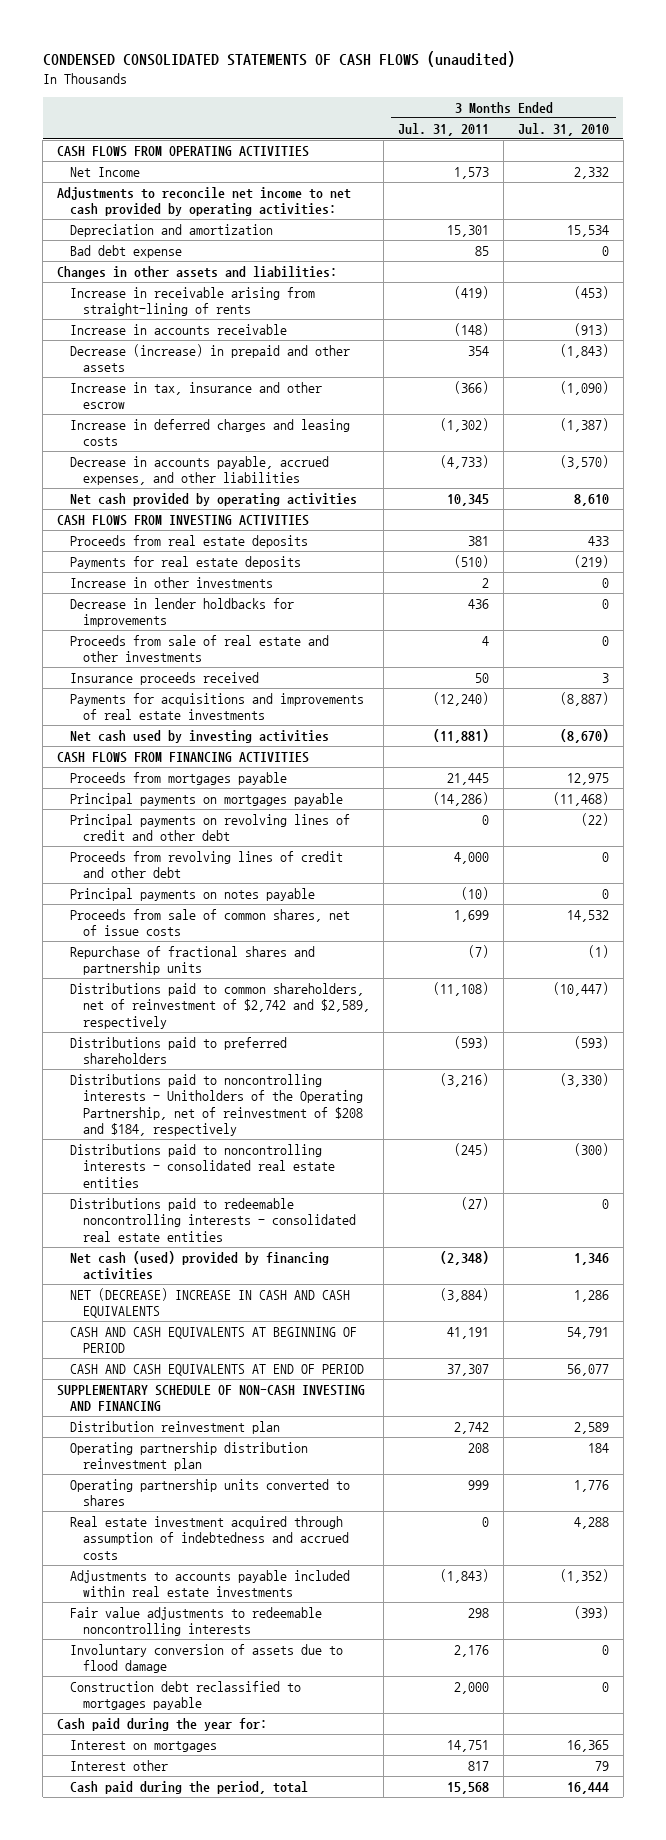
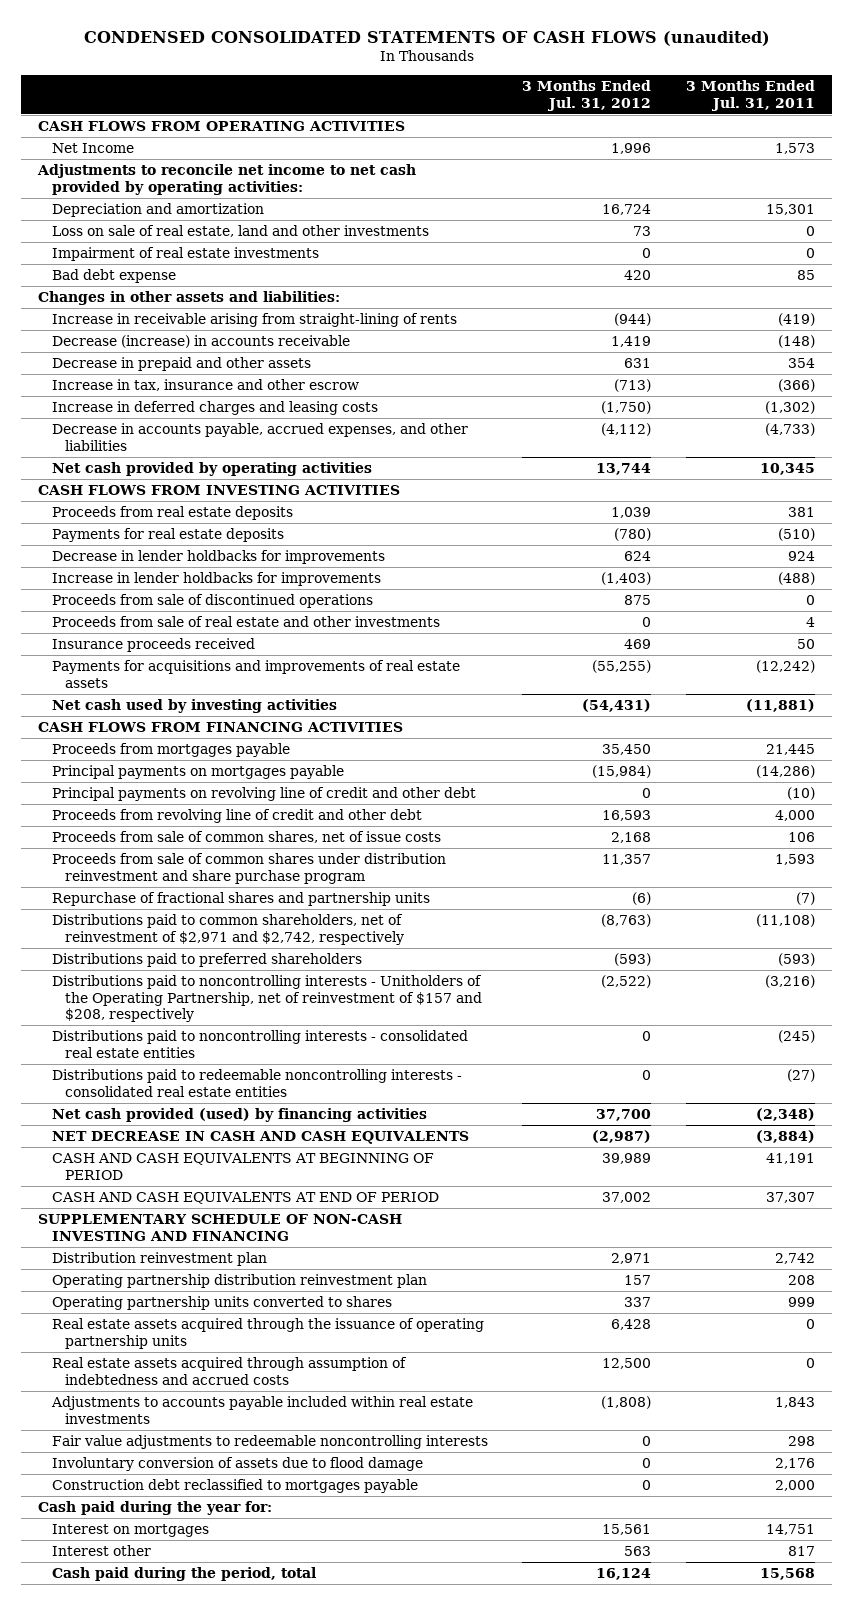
[517,122,609,136] Jul. 31, 2010 -> none
none -> [522,80,652,111] 3 Months Ended Jul. 31, 2012
none -> [51,225,429,238] Loss on sale of real estate, land and other investments
none -> [51,247,319,262] Impairment of real estate investments
[69,323,287,335] Increase in accounts receivable -> [51,335,350,349] Decrease (increase) in accounts receivable
[69,343,350,373] Decrease (increase) in prepaid and other assets -> [51,357,311,372] Decrease in prepaid and other assets
[69,576,273,588] Increase in other investments -> none
[468,598,490,609] 436 -> [787,551,815,562] 924
none -> [51,572,381,587] Increase in lender holdbacks for improvements
none -> [51,594,373,609] Proceeds from sale of discontinued operations
[69,692,364,721] Payments for acquisitions and improvements of real estate investments -> [51,660,460,688] Payments for acquisitions and improvements of real estate assets
[433,691,490,706] (12,240) -> [755,660,815,674] (12,242)
[69,887,315,901] Principal payments on notes payable -> none
[69,813,350,842] Principal payments on revolving lines of credit and other debt -> [51,787,476,802] Principal payments on revolving line of credit and other debt
[482,814,490,825] 0 -> [786,787,815,801] (10)
[69,850,343,879] Proceeds from revolving lines of credit and other debt -> [51,809,422,824] Proceeds from revolving line of credit and other debt
[454,909,490,922] 1,699 -> [787,832,815,843] 106
none -> [51,853,446,884] Proceeds from sale of common shares under distribution reinvestment and share purchase program
[69,982,370,1029] Distributions paid to common shareholders, net of reinvestment of $2,742 and $2,589, respectively -> [51,914,404,945] Distributions paid to common shareholders, net of reinvestment of $2,971 and $2,742, respectively
[69,1073,363,1137] Distributions paid to noncontrolling interests - Unitholders of the Operating Partnership, net of reinvestment of $208 and $184, respectively -> [51,975,482,1022] Distributions paid to noncontrolling interests - Unitholders of the Operating Partnership, net of reinvestment of $157 and $208, respectively
[69,1250,329,1281] Net cash (used) provided by financing activities -> [51,1108,427,1123] Net cash provided (used) by financing activities
[69,1287,350,1319] NET (DECREASE) INCREASE IN CASH AND CASH EQUIVALENTS -> [51,1131,469,1145] NET DECREASE IN CASH AND CASH EQUIVALENTS
none -> [51,1318,484,1349] Real estate assets acquired through the issuance of operating partnership units
[69,1515,349,1560] Real estate investment acquired through assumption of indebtedness and accrued costs -> [51,1357,407,1385] Real estate assets acquired through assumption of indebtedness and accrued costs
[440,1568,490,1583] (1,843) -> [774,1397,815,1409] 1,843

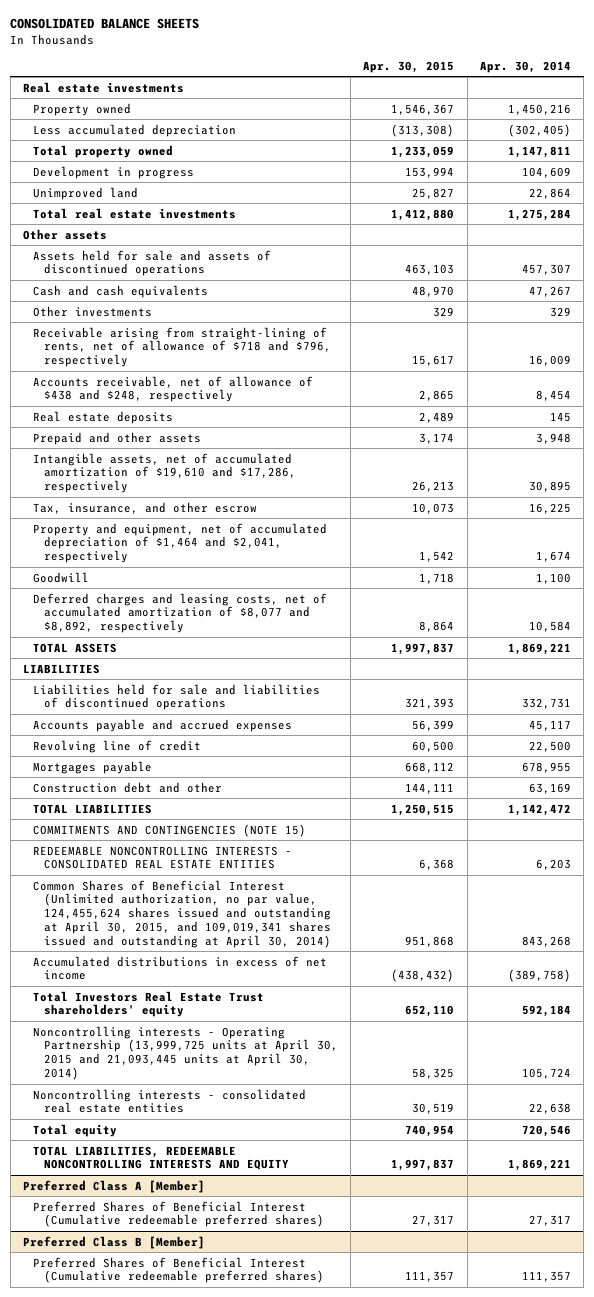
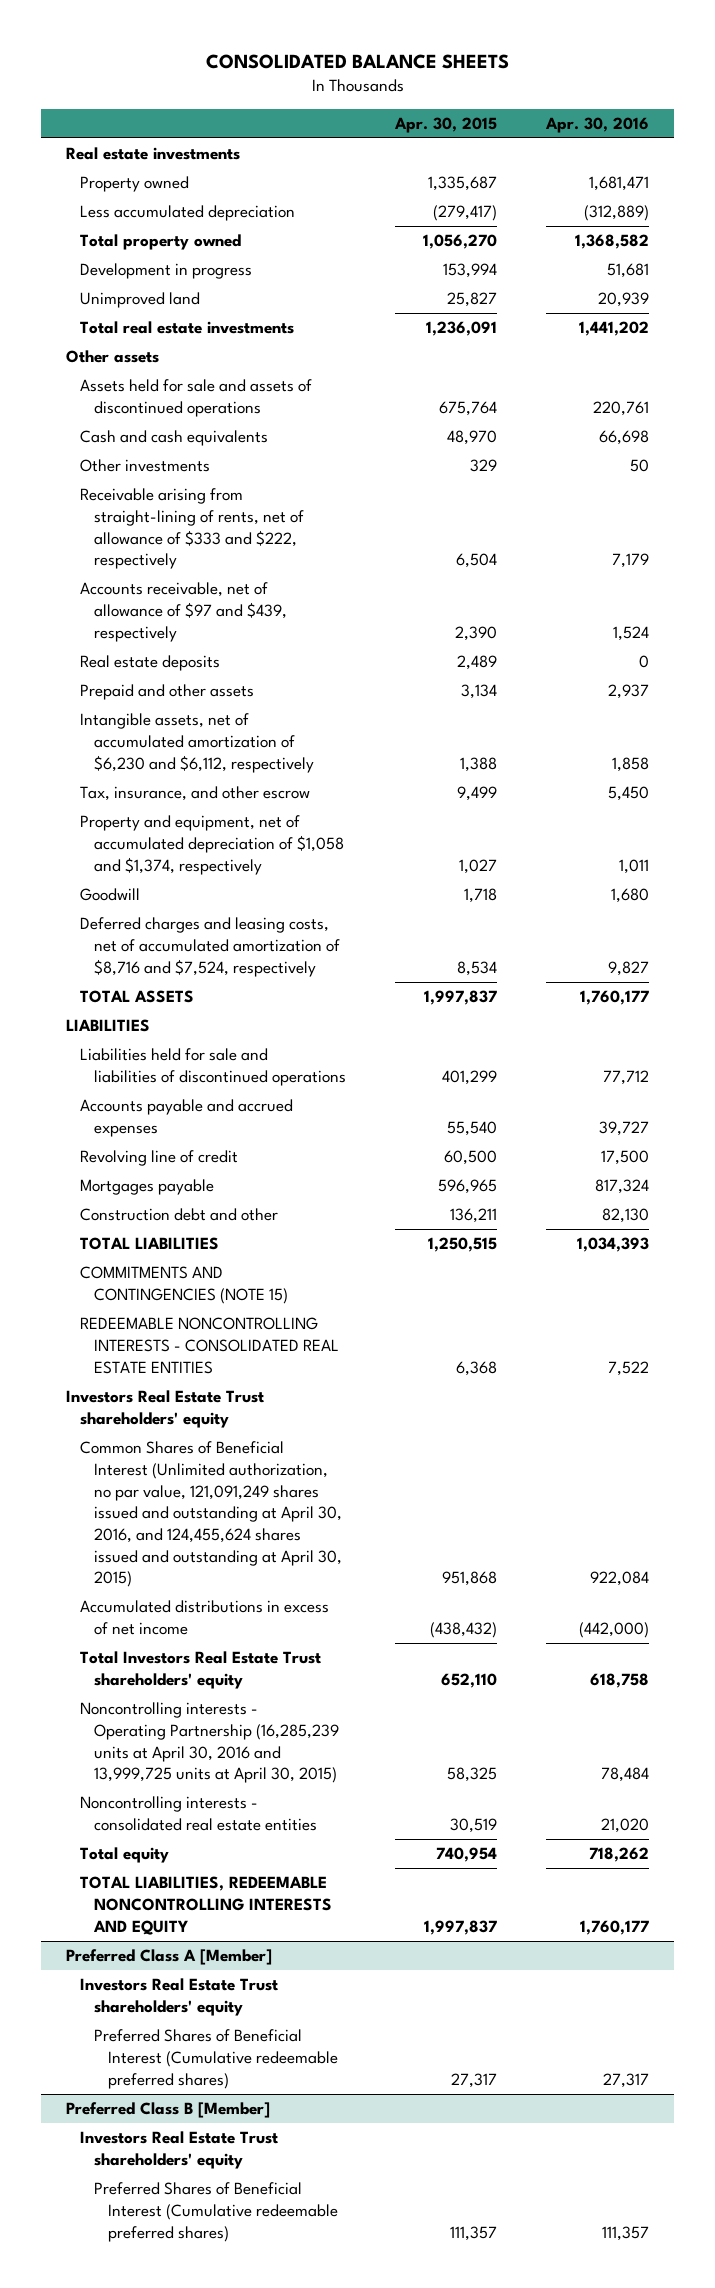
[480,60,572,73] Apr. 30, 2014 -> none
none -> [545,116,650,133] Apr. 30, 2016
[391,103,455,115] 1,546,367 -> [428,176,498,192] 1,335,687
[391,123,455,137] (313,308) -> [433,205,498,222] (279,417)
[391,145,455,158] 1,233,059 -> [423,234,498,250] 1,056,270
[391,208,455,221] 1,412,880 -> [426,321,498,337] 1,236,091
[405,264,455,276] 463,103 -> [439,400,498,416] 675,764
[33,326,331,368] Receivable arising from straight-lining of rents, net of allowance of $718 and $796, respectively -> [80,488,304,570] Receivable arising from straight-lining of rents, net of allowance of $333 and $222, respectively
[412,355,455,367] 15,617 -> [456,553,498,569] 6,504
[33,375,314,403] Accounts receivable, net of allowance of $438 and $248, respectively -> [80,582,287,642] Accounts receivable, net of allowance of $97 and $439, respectively
[419,390,455,402] 2,865 -> [455,625,498,641] 2,390
[419,432,455,444] 3,174 -> [461,684,498,700] 3,134
[33,452,296,494] Intangible assets, net of accumulated amortization of $19,610 and $17,286, respectively -> [80,713,314,773] Intangible assets, net of accumulated amortization of $6,230 and $6,112, respectively
[412,481,455,493] 26,213 -> [460,756,498,772] 1,388
[412,502,455,514] 10,073 -> [457,786,498,802] 9,499
[33,522,328,564] Property and equipment, net of accumulated depreciation of $1,464 and $2,041, respectively -> [80,815,344,875] Property and equipment, net of accumulated depreciation of $1,058 and $1,374, respectively
[419,551,455,563] 1,542 -> [459,858,498,874] 1,027
[33,592,328,634] Deferred charges and leasing costs, net of accumulated amortization of $8,077 and $8,892, respectively -> [80,917,340,977] Deferred charges and leasing costs, net of accumulated amortization of $8,716 and $7,524, respectively
[419,621,455,633] 8,864 -> [457,960,498,976] 8,534
[405,698,455,710] 321,393 -> [442,1069,498,1085] 401,299
[412,719,455,731] 56,399 -> [447,1120,498,1136] 55,540
[405,761,455,773] 668,112 -> [438,1179,498,1195] 596,965
[405,782,455,794] 144,111 -> [450,1208,498,1224] 136,211
none -> [66,1390,265,1428] Investors Real Estate Trust shareholders' equity
[33,879,331,948] Common Shares of Beneficial Interest (Unlimited authorization, no par value, 124,455,624 shares issued and outstanding at April 30, 2015, and 109,019,341 shares issued and outstanding at April 30, 2014) -> [80,1441,342,1588] Common Shares of Beneficial Interest (Unlimited authorization, no par value, 121,091,249 shares issued and outstanding at April 30, 2016, and 124,455,624 shares issued and outstanding at April 30, 2015)
[33,1025,338,1081] Noncontrolling interests - Operating Partnership (13,999,725 units at April 30, 2015 and 21,093,445 units at April 30, 2014) -> [80,1702,339,1784] Noncontrolling interests - Operating Partnership (16,285,239 units at April 30, 2016 and 13,999,725 units at April 30, 2015)
none -> [80,1978,279,2016] Investors Real Estate Trust shareholders' equity
none -> [80,2131,279,2169] Investors Real Estate Trust shareholders' equity

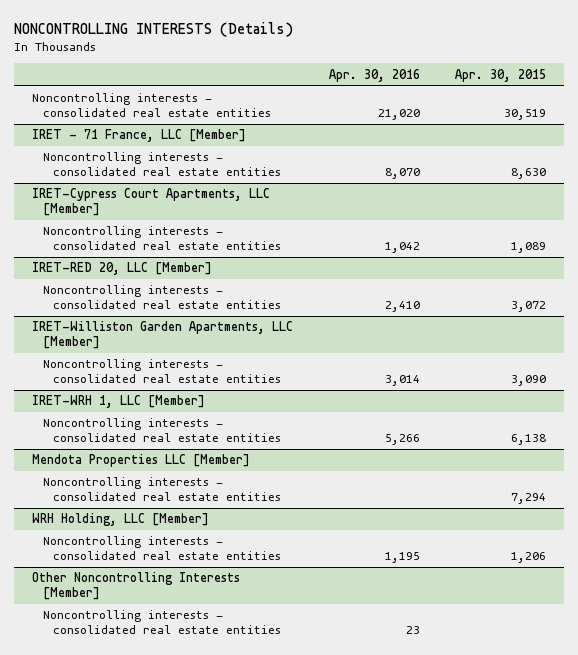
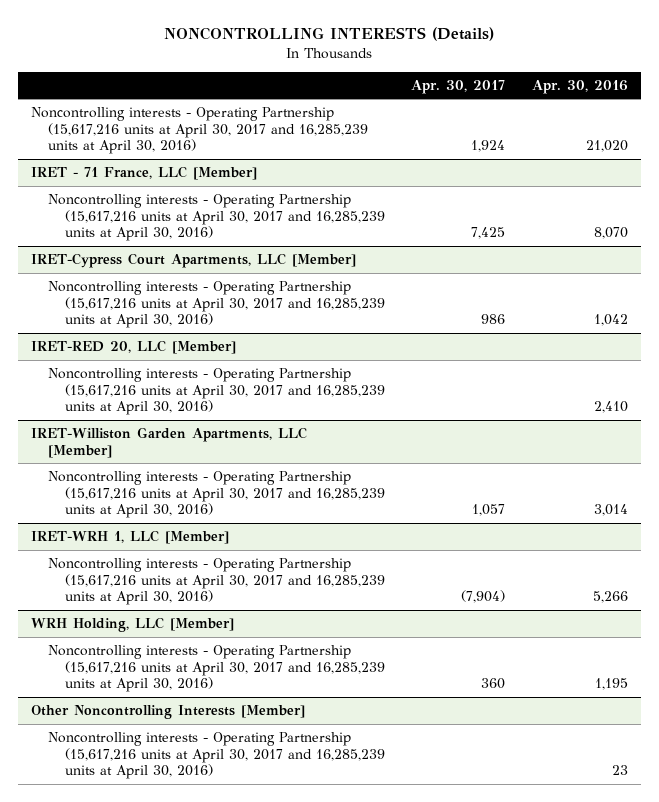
[455,68,547,82] Apr. 30, 2015 -> none
none -> [411,79,506,94] Apr. 30, 2017
[32,93,271,118] Noncontrolling interests - consolidated real estate entities -> [30,107,368,155] Noncontrolling interests - Operating Partnership (15,617,216 units at April 30, 2017 and 16,285,239 units at April 30, 2016)
[42,152,282,177] Noncontrolling interests - consolidated real estate entities -> [47,194,386,242] Noncontrolling interests - Operating Partnership (15,617,216 units at April 30, 2017 and 16,285,239 units at April 30, 2016)
[42,226,282,251] Noncontrolling interests - consolidated real estate entities -> [47,281,386,329] Noncontrolling interests - Operating Partnership (15,617,216 units at April 30, 2017 and 16,285,239 units at April 30, 2016)
[42,285,282,310] Noncontrolling interests - consolidated real estate entities -> [47,368,386,416] Noncontrolling interests - Operating Partnership (15,617,216 units at April 30, 2017 and 16,285,239 units at April 30, 2016)
[42,359,282,384] Noncontrolling interests - consolidated real estate entities -> [47,471,386,519] Noncontrolling interests - Operating Partnership (15,617,216 units at April 30, 2017 and 16,285,239 units at April 30, 2016)
[32,454,251,468] Mendota Properties LLC [Member] -> none
[42,477,282,502] Noncontrolling interests - consolidated real estate entities -> none
[42,418,282,443] Noncontrolling interests - consolidated real estate entities -> [47,558,386,606] Noncontrolling interests - Operating Partnership (15,617,216 units at April 30, 2017 and 16,285,239 units at April 30, 2016)
[42,536,282,561] Noncontrolling interests - consolidated real estate entities -> [47,645,386,693] Noncontrolling interests - Operating Partnership (15,617,216 units at April 30, 2017 and 16,285,239 units at April 30, 2016)
[42,610,282,635] Noncontrolling interests - consolidated real estate entities -> [47,732,386,780] Noncontrolling interests - Operating Partnership (15,617,216 units at April 30, 2017 and 16,285,239 units at April 30, 2016)

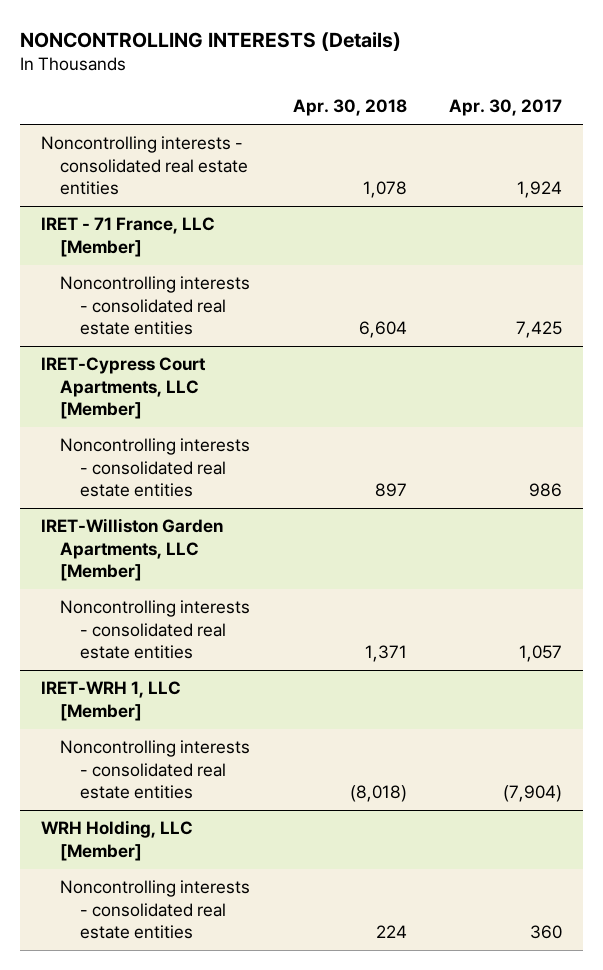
[531,79,628,94] Apr. 30, 2016 -> none
none -> [292,99,407,117] Apr. 30, 2018
[30,107,368,155] Noncontrolling interests - Operating Partnership (15,617,216 units at April 30, 2017 and 16,285,239 units at April 30, 2016) -> [40,136,249,196] Noncontrolling interests - consolidated real estate entities
[47,194,386,242] Noncontrolling interests - Operating Partnership (15,617,216 units at April 30, 2017 and 16,285,239 units at April 30, 2016) -> [60,276,251,336] Noncontrolling interests - consolidated real estate entities
[30,340,236,355] IRET-RED 20, LLC [Member] -> none
[47,368,386,416] Noncontrolling interests - Operating Partnership (15,617,216 units at April 30, 2017 and 16,285,239 units at April 30, 2016) -> none
[47,281,386,329] Noncontrolling interests - Operating Partnership (15,617,216 units at April 30, 2017 and 16,285,239 units at April 30, 2016) -> [60,438,251,498] Noncontrolling interests - consolidated real estate entities
[47,471,386,519] Noncontrolling interests - Operating Partnership (15,617,216 units at April 30, 2017 and 16,285,239 units at April 30, 2016) -> [60,600,251,660] Noncontrolling interests - consolidated real estate entities
[47,558,386,606] Noncontrolling interests - Operating Partnership (15,617,216 units at April 30, 2017 and 16,285,239 units at April 30, 2016) -> [60,740,251,800] Noncontrolling interests - consolidated real estate entities
[30,705,305,720] Other Noncontrolling Interests [Member] -> none
[47,732,386,780] Noncontrolling interests - Operating Partnership (15,617,216 units at April 30, 2017 and 16,285,239 units at April 30, 2016) -> none
[47,645,386,693] Noncontrolling interests - Operating Partnership (15,617,216 units at April 30, 2017 and 16,285,239 units at April 30, 2016) -> [60,880,251,940] Noncontrolling interests - consolidated real estate entities

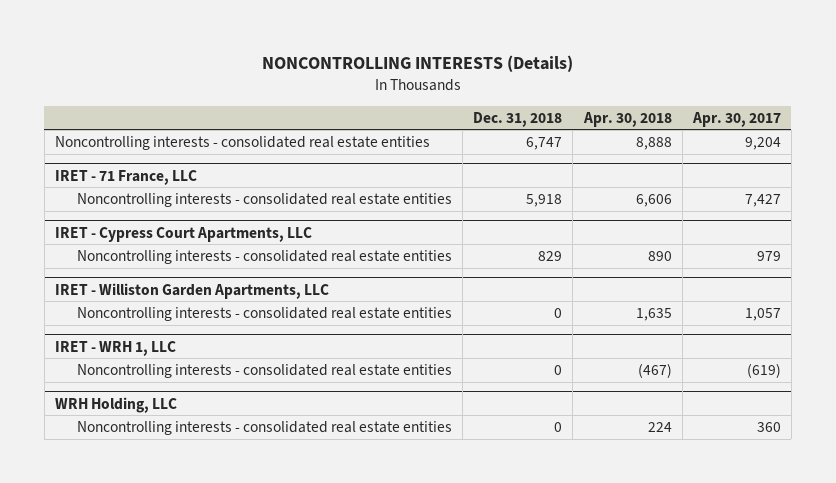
none -> [473,111,563,127] Dec. 31, 2018
[362,181,407,199] 1,078 -> [635,136,672,150] 8,888
[516,181,562,199] 1,924 -> [744,136,781,150] 9,204
[40,217,215,257] IRET - 71 France, LLC [Member] -> [55,169,198,185] IRET - 71 France, LLC
[358,321,407,339] 6,604 -> [635,193,672,207] 6,606
[515,321,562,339] 7,425 -> [744,193,781,207] 7,427
[40,357,206,420] IRET-Cypress Court Apartments, LLC [Member] -> [55,226,313,242] IRET - Cypress Court Apartments, LLC
[374,483,407,498] 897 -> [647,250,672,261] 890
[528,483,562,498] 986 -> [756,250,781,261] 979
[40,518,223,582] IRET-Williston Garden Apartments, LLC [Member] -> [55,282,330,299] IRET - Williston Garden Apartments, LLC
[364,645,407,663] 1,371 -> [635,307,672,321] 1,635
[40,681,181,721] IRET-WRH 1, LLC [Member] -> [55,340,177,356] IRET - WRH 1, LLC
[349,785,407,803] (8,018) -> [637,362,672,378] (467)
[502,785,562,803] (7,904) -> [746,362,781,378] (619)
[40,820,193,861] WRH Holding, LLC [Member] -> [55,396,178,413] WRH Holding, LLC

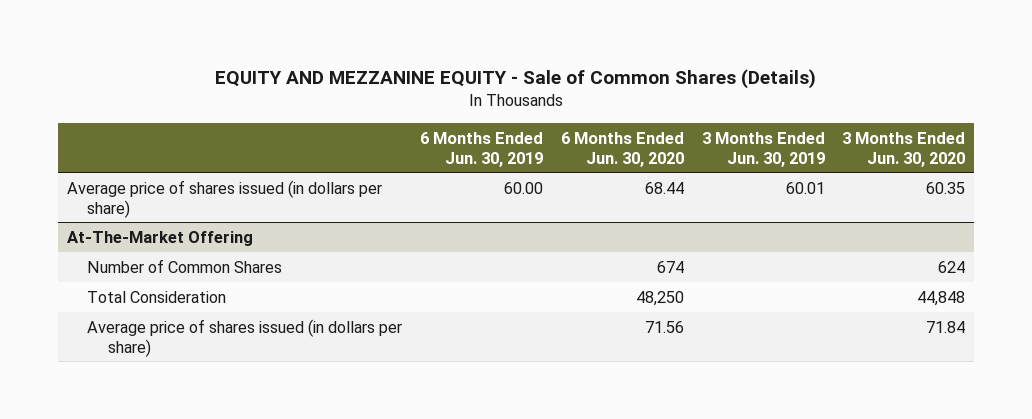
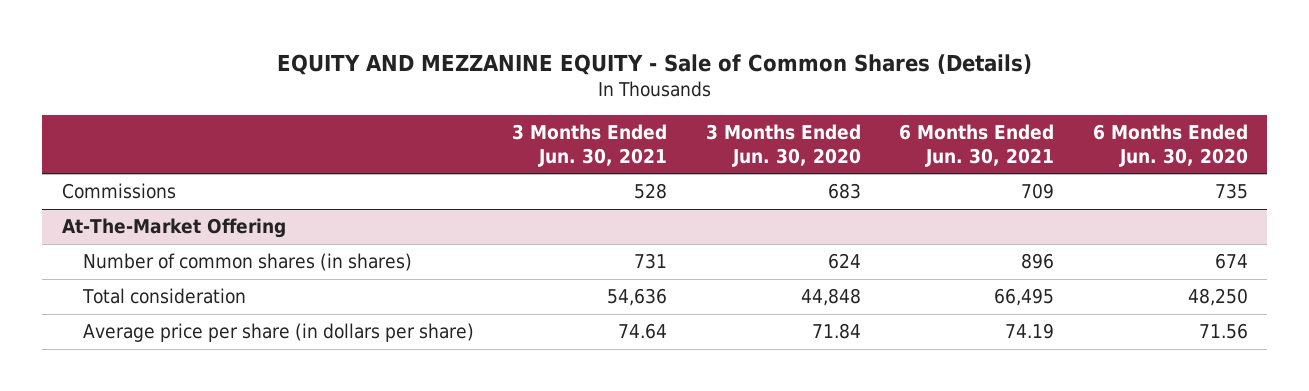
[420,131,544,167] 6 Months Ended Jun. 30, 2019 -> none
[701,131,825,167] 3 Months Ended Jun. 30, 2019 -> none
none -> [512,124,668,167] 3 Months Ended Jun. 30, 2021
none -> [899,124,1055,167] 6 Months Ended Jun. 30, 2021
[66,179,382,218] Average price of shares issued (in dollars per share) -> none
none -> [61,183,176,200] Commissions
[87,258,283,273] Number of Common Shares -> [82,253,412,272] Number of common shares (in shares)
[87,290,227,303] Total Consideration -> [81,288,246,305] Total consideration
[87,318,403,357] Average price of shares issued (in dollars per share) -> [82,323,474,343] Average price per share (in dollars per share)

